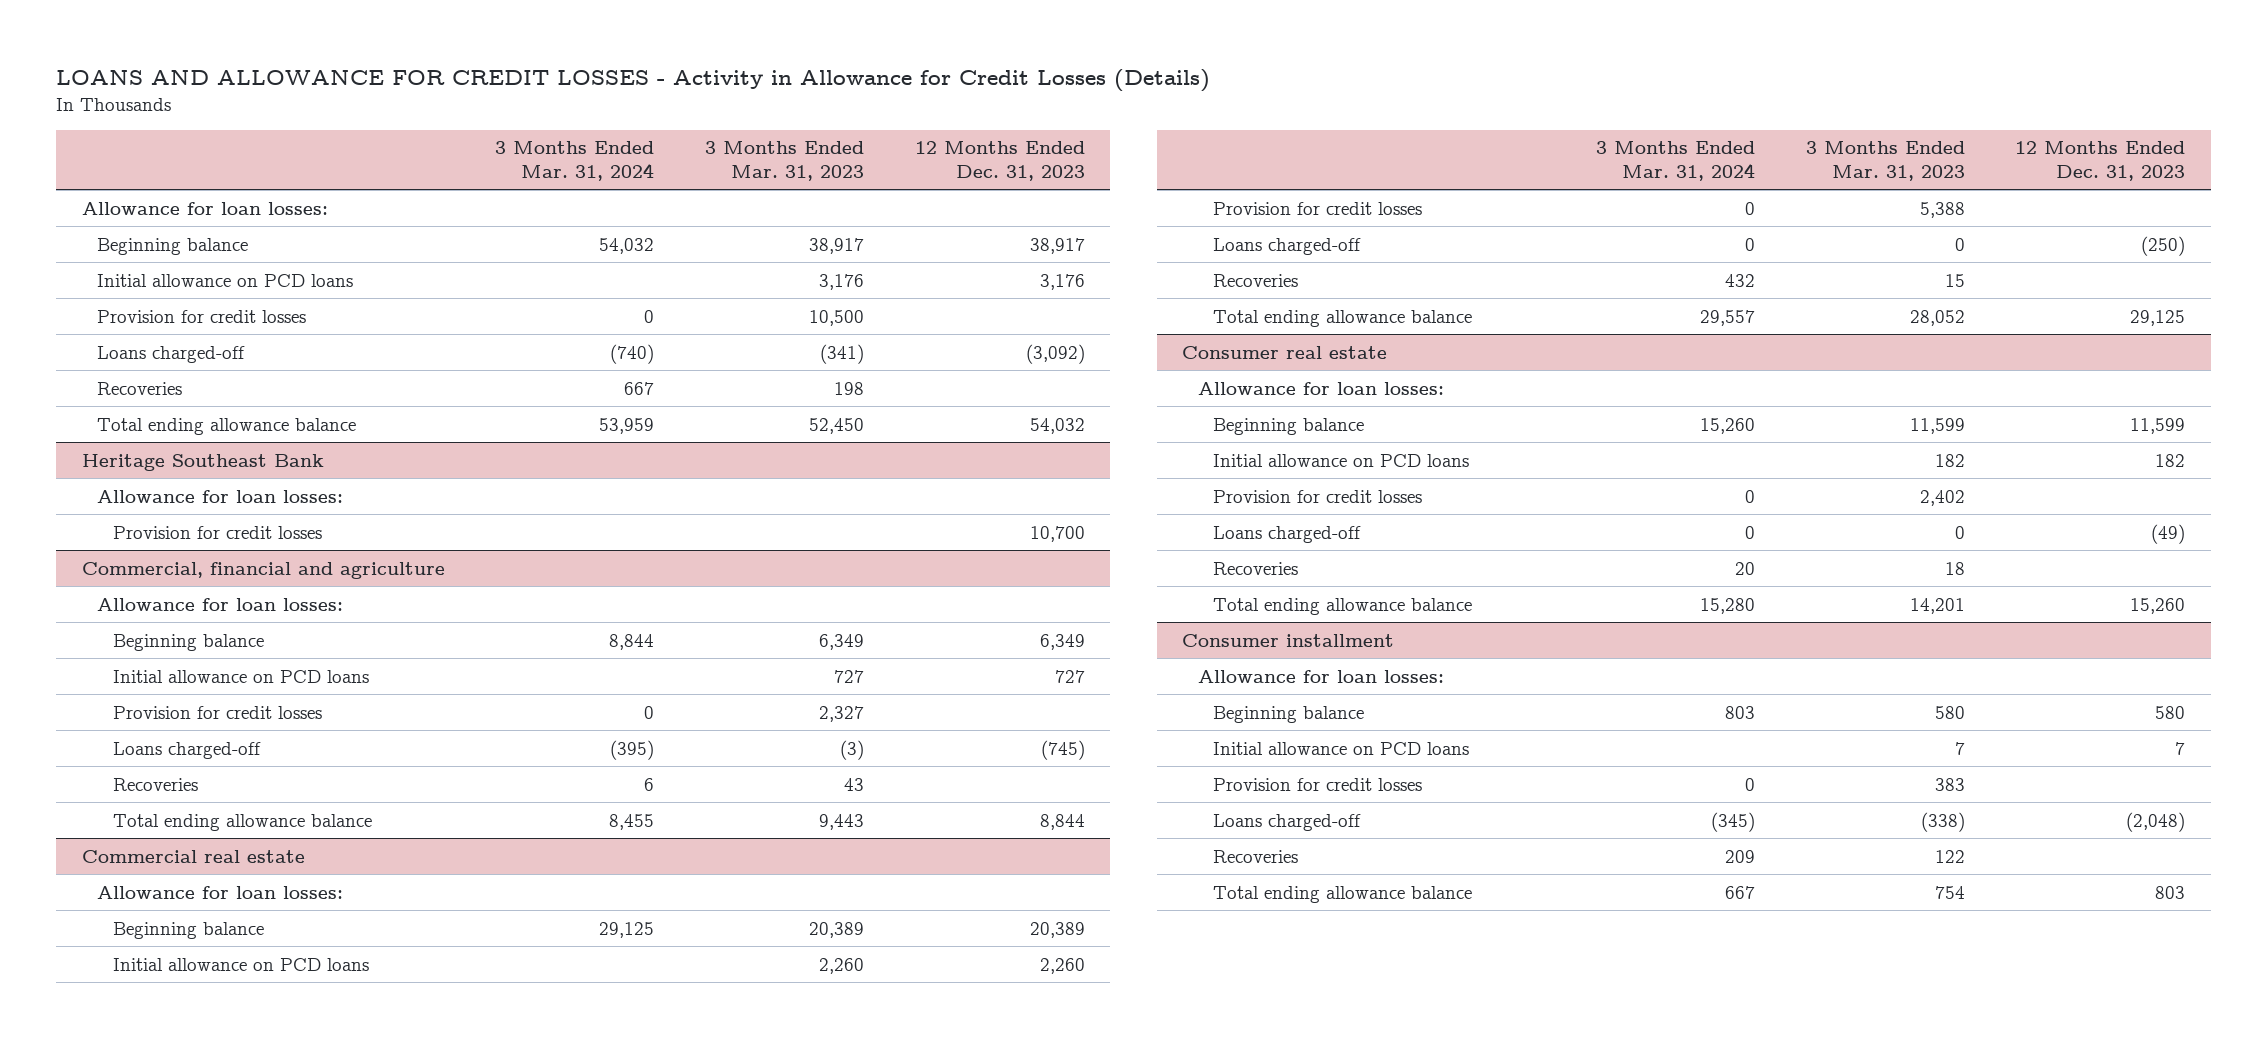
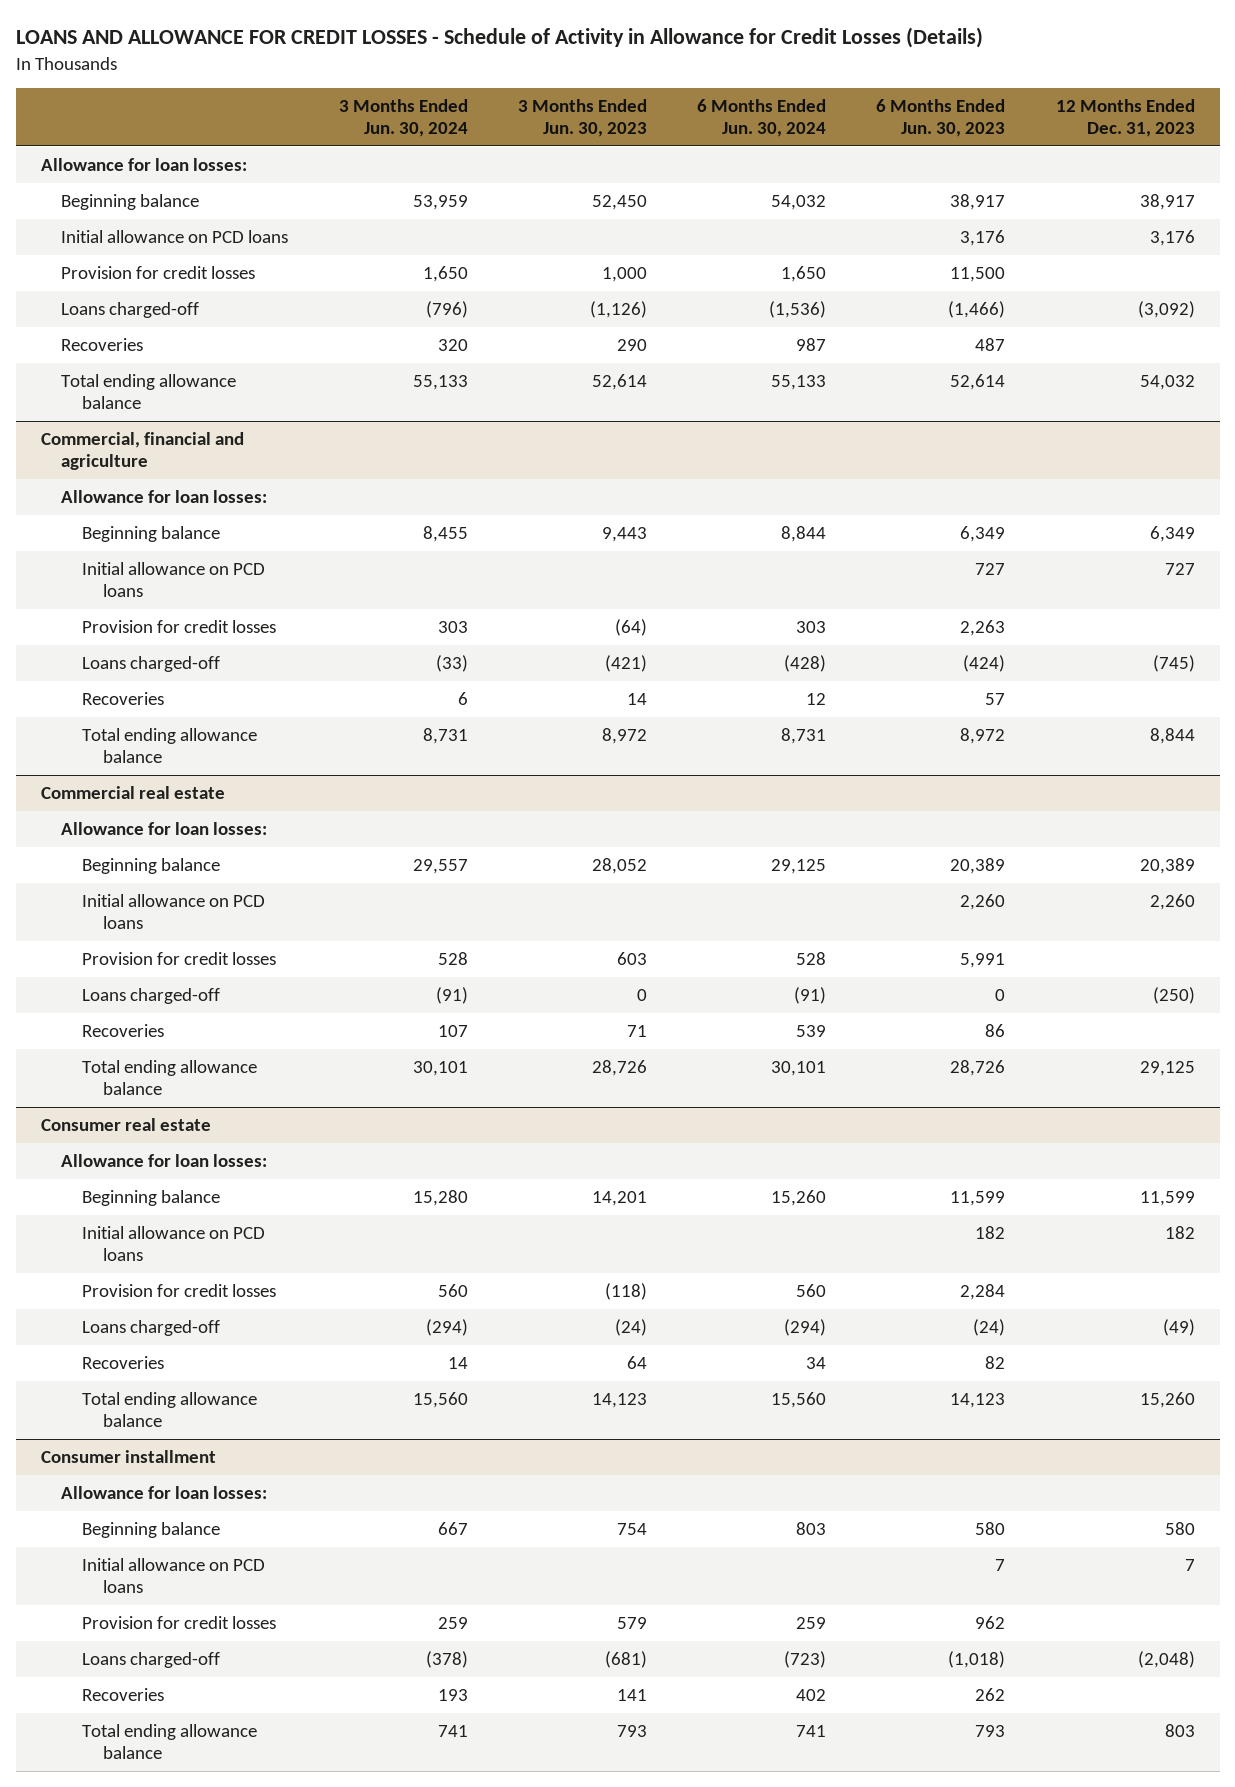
[56,69,1211,93] LOANS AND ALLOWANCE FOR CREDIT LOSSES - Activity in Allowance for Credit Losses (Details) -> [15,27,983,49] LOANS AND ALLOWANCE FOR CREDIT LOSSES - Schedule of Activity in Allowance for Credit Losses (Details)
[495,141,655,181] 3 Months Ended Mar. 31, 2024 -> none
[705,141,865,181] 3 Months Ended Mar. 31, 2023 -> none
none -> [338,99,468,137] 3 Months Ended Jun. 30, 2024
none -> [517,99,647,137] 3 Months Ended Jun. 30, 2023
none -> [697,99,827,137] 6 Months Ended Jun. 30, 2024
none -> [876,99,1006,137] 6 Months Ended Jun. 30, 2023
[81,453,324,471] Heritage Southeast Bank -> none
[97,489,344,503] Allowance for loan losses: -> none
[112,525,322,539] Provision for credit losses -> none

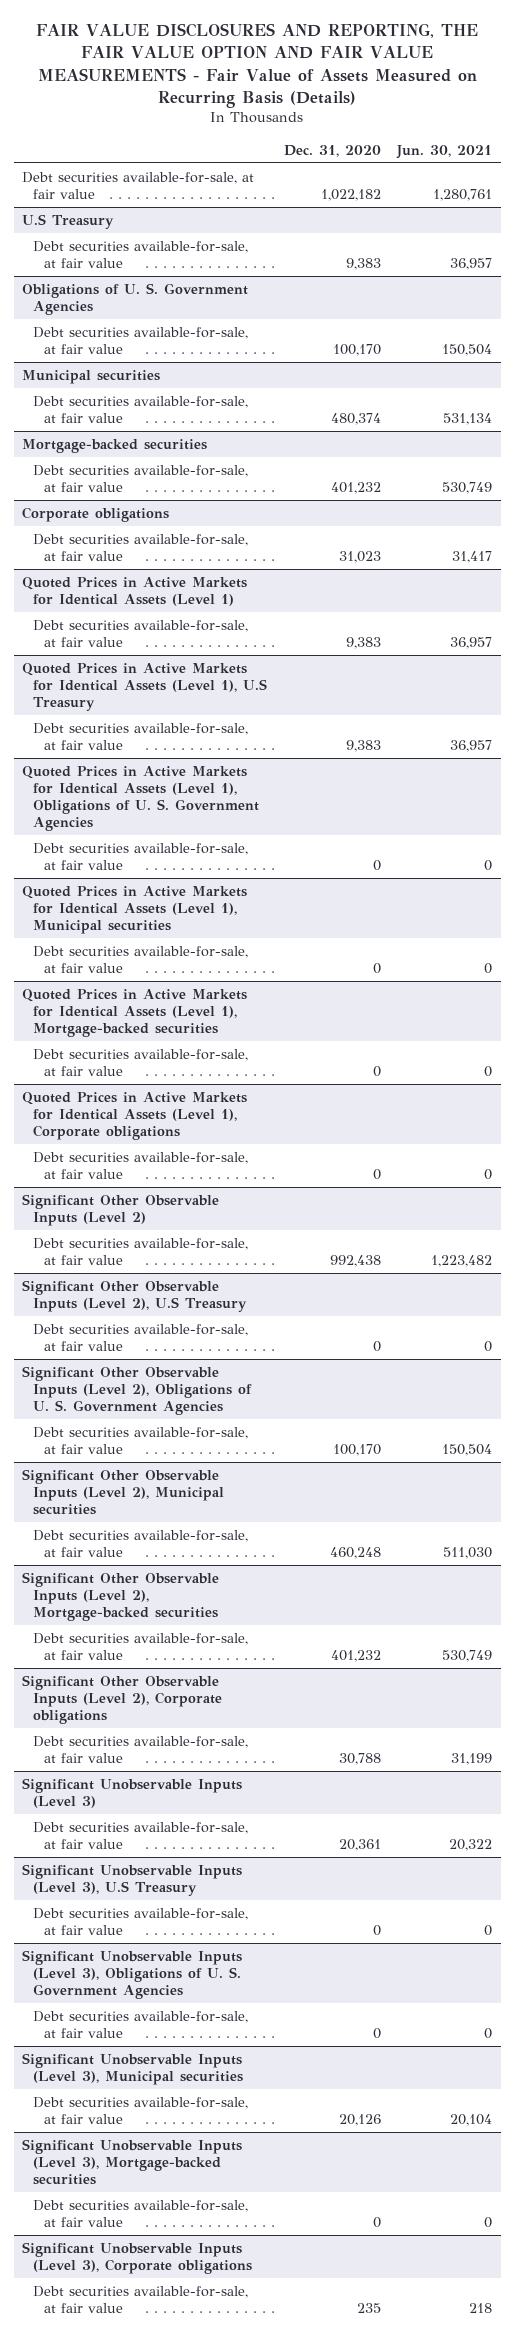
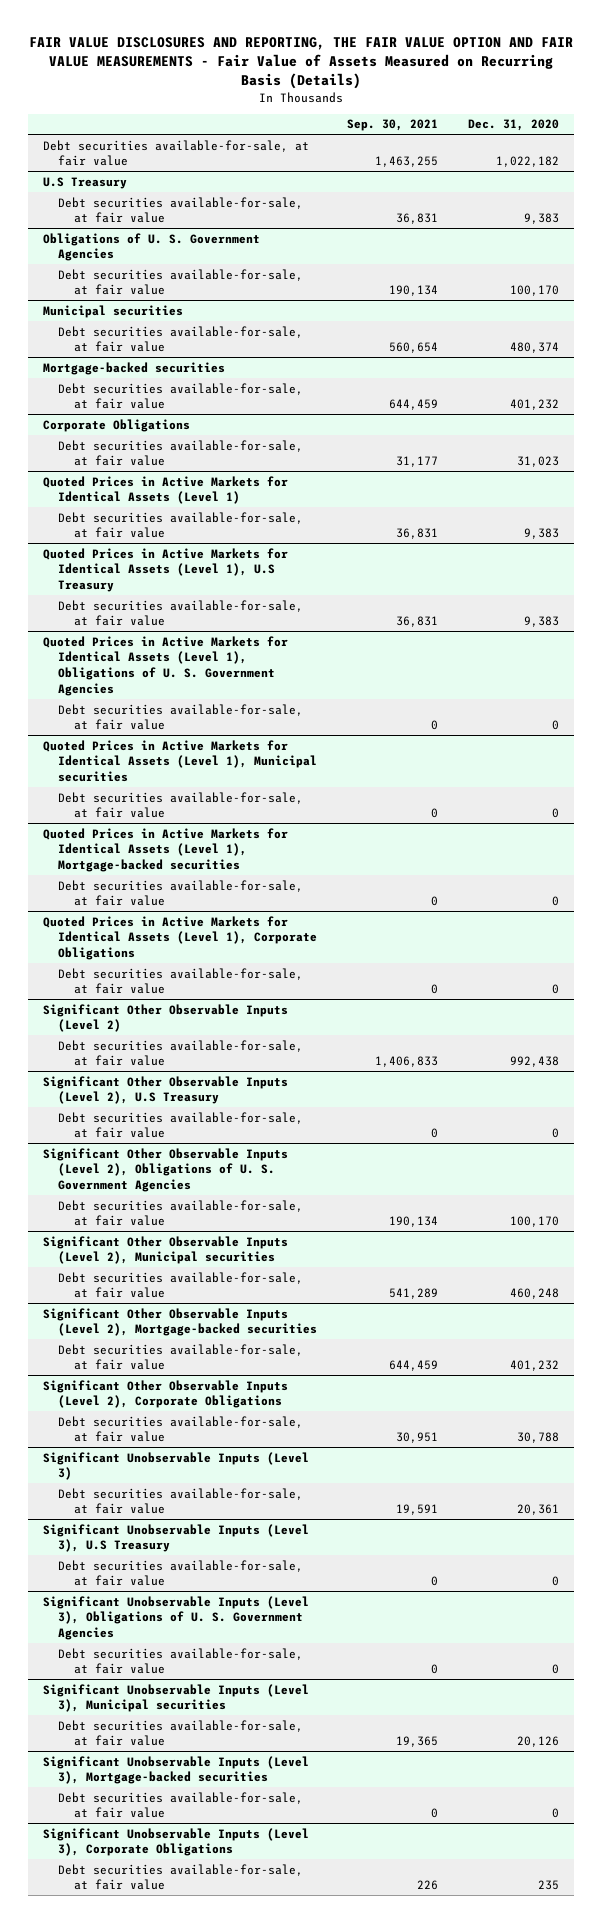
[396,144,493,159] Jun. 30, 2021 -> none
none -> [347,119,439,132] Sep. 30, 2021
[21,507,169,523] Corporate obligations -> [43,418,191,432] Corporate Obligations
[21,1092,247,1141] Quoted Prices in Active Markets for Identical Assets (Level 1), Corporate obligations -> [43,915,318,961] Quoted Prices in Active Markets for Identical Assets (Level 1), Corporate Obligations
[21,1675,222,1725] Significant Other Observable Inputs (Level 2), Corporate obligations -> [43,1379,289,1409] Significant Other Observable Inputs (Level 2), Corporate Obligations
[21,2242,252,2275] Significant Unobservable Inputs (Level 3), Corporate obligations -> [43,1827,310,1857] Significant Unobservable Inputs (Level 3), Corporate Obligations

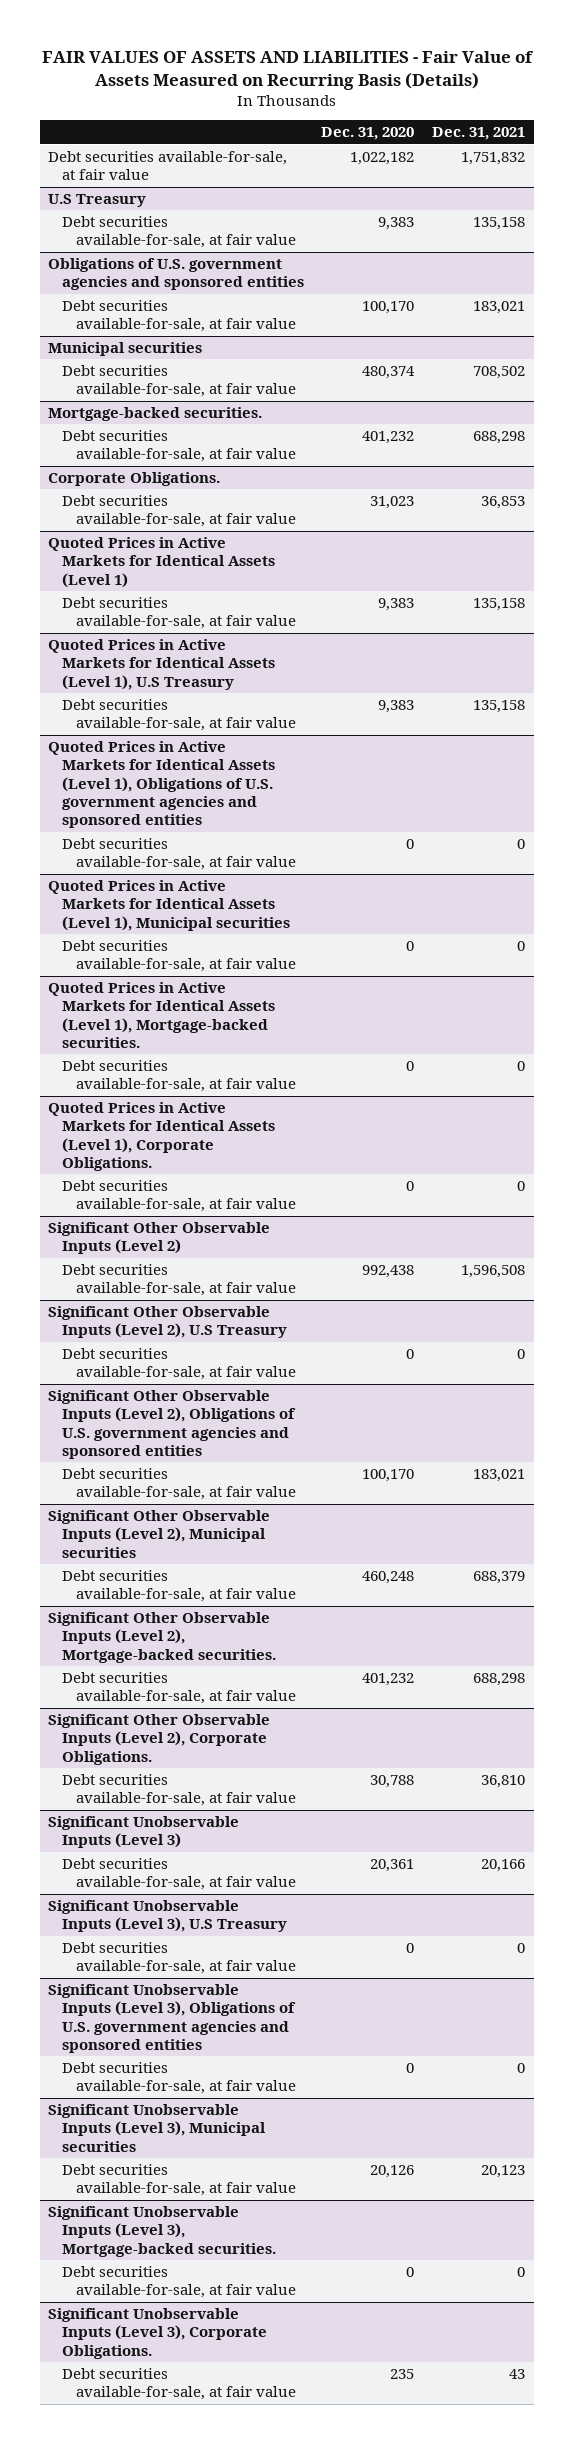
[29,37,574,90] FAIR VALUE DISCLOSURES AND REPORTING, THE FAIR VALUE OPTION AND FAIR VALUE MEASUREMENTS - Fair Value of Assets Measured on Recurring Basis (Details) -> [41,50,534,90] FAIR VALUES OF ASSETS AND LIABILITIES - Fair Value of Assets Measured on Recurring Basis (Details)
[347,119,439,132] Sep. 30, 2021 -> none
none -> [431,127,525,141] Dec. 31, 2021
[43,232,261,262] Obligations of U. S. Government Agencies -> [48,258,305,291] Obligations of U.S. government agencies and sponsored entities
[43,361,226,375] Mortgage-backed securities -> [48,407,263,422] Mortgage-backed securities.
[43,418,191,432] Corporate Obligations -> [48,472,221,487] Corporate Obligations.
[43,635,289,697] Quoted Prices in Active Markets for Identical Assets (Level 1), Obligations of U. S. Government Agencies -> [48,741,276,829] Quoted Prices in Active Markets for Identical Assets (Level 1), Obligations of U.S. government agencies and sponsored entities
[43,827,289,873] Quoted Prices in Active Markets for Identical Assets (Level 1), Mortgage-backed securities -> [48,982,276,1048] Quoted Prices in Active Markets for Identical Assets (Level 1), Mortgage-backed securities.
[43,915,318,961] Quoted Prices in Active Markets for Identical Assets (Level 1), Corporate Obligations -> [48,1102,276,1171] Quoted Prices in Active Markets for Identical Assets (Level 1), Corporate Obligations.
[43,1147,289,1193] Significant Other Observable Inputs (Level 2), Obligations of U. S. Government Agencies -> [48,1390,297,1459] Significant Other Observable Inputs (Level 2), Obligations of U.S. government agencies and sponsored entities
[43,1307,318,1337] Significant Other Observable Inputs (Level 2), Mortgage-backed securities -> [48,1612,277,1663] Significant Other Observable Inputs (Level 2), Mortgage-backed securities.
[43,1379,289,1409] Significant Other Observable Inputs (Level 2), Corporate Obligations -> [48,1714,271,1765] Significant Other Observable Inputs (Level 2), Corporate Obligations.
[43,1595,310,1641] Significant Unobservable Inputs (Level 3), Obligations of U. S. Government Agencies -> [48,1984,297,2053] Significant Unobservable Inputs (Level 3), Obligations of U.S. government agencies and sponsored entities
[43,1755,310,1785] Significant Unobservable Inputs (Level 3), Mortgage-backed securities -> [48,2206,277,2257] Significant Unobservable Inputs (Level 3), Mortgage-backed securities.
[43,1827,310,1857] Significant Unobservable Inputs (Level 3), Corporate Obligations -> [48,2308,268,2359] Significant Unobservable Inputs (Level 3), Corporate Obligations.

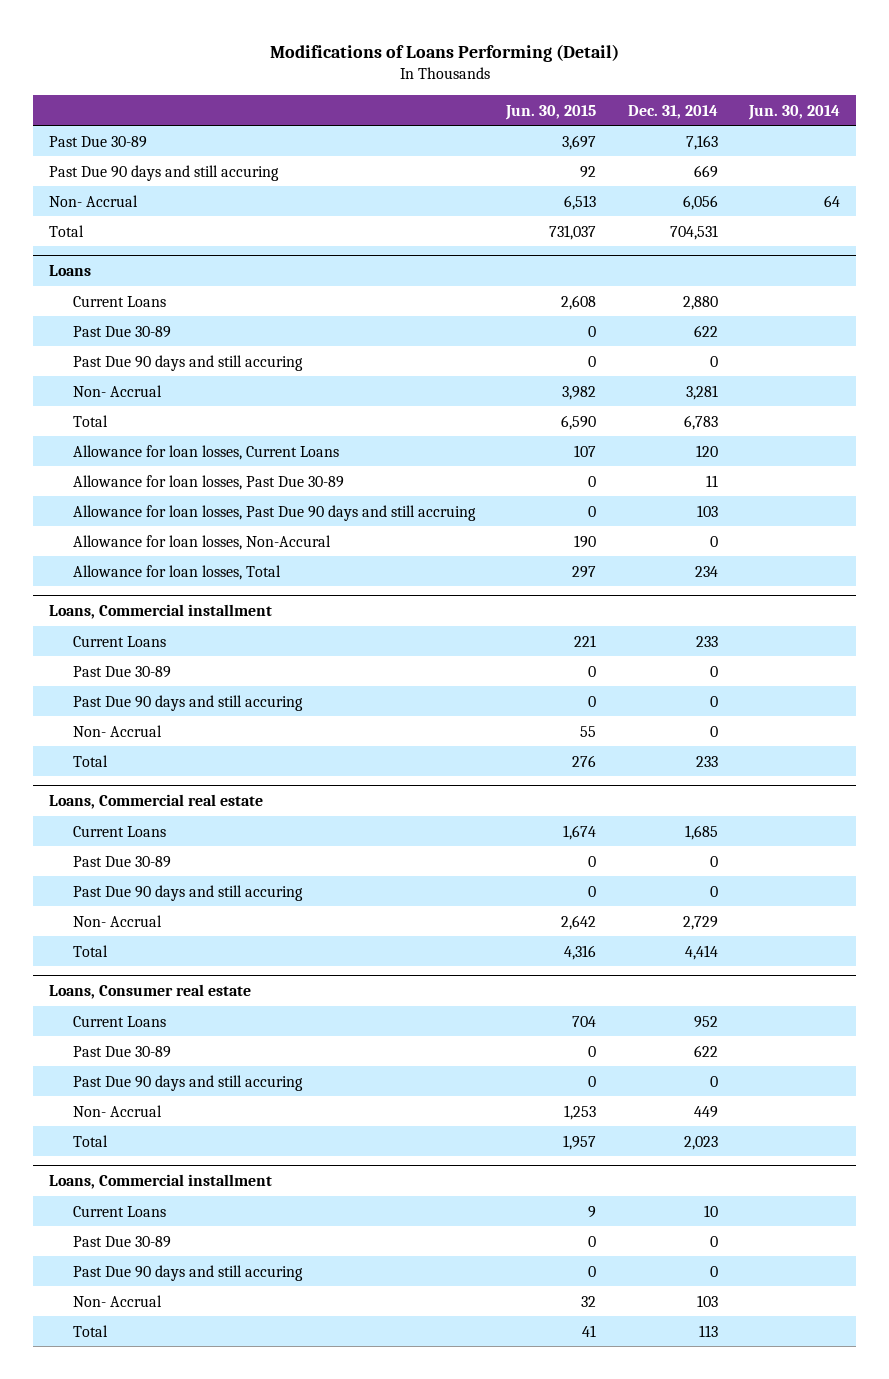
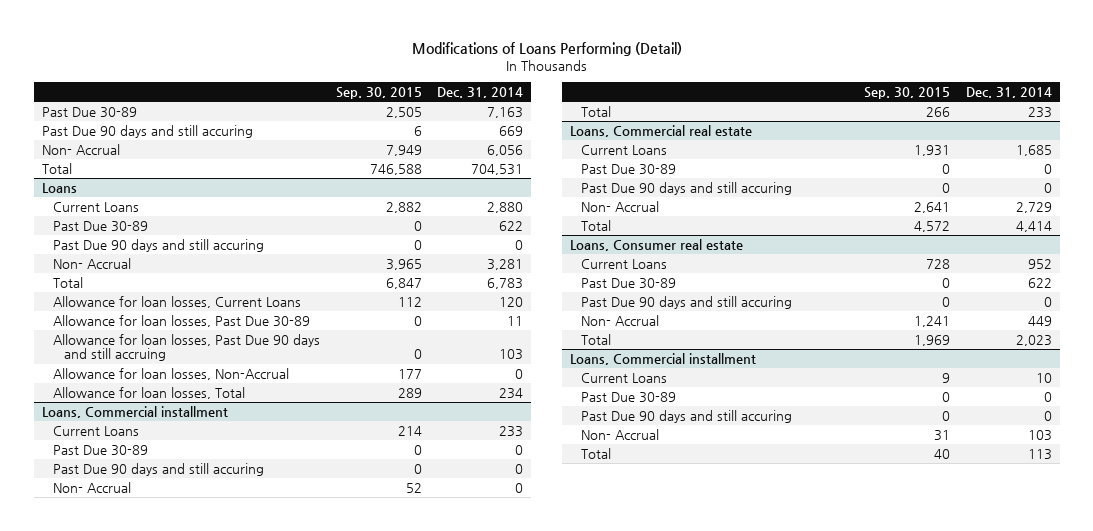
[505,104,597,120] Jun. 30, 2015 -> none
[748,104,841,120] Jun. 30, 2014 -> none
none -> [335,86,422,99] Sep. 30, 2015
[72,534,331,550] Allowance for loan losses, Non-Accural -> [52,367,289,380] Allowance for loan losses, Non-Accrual

